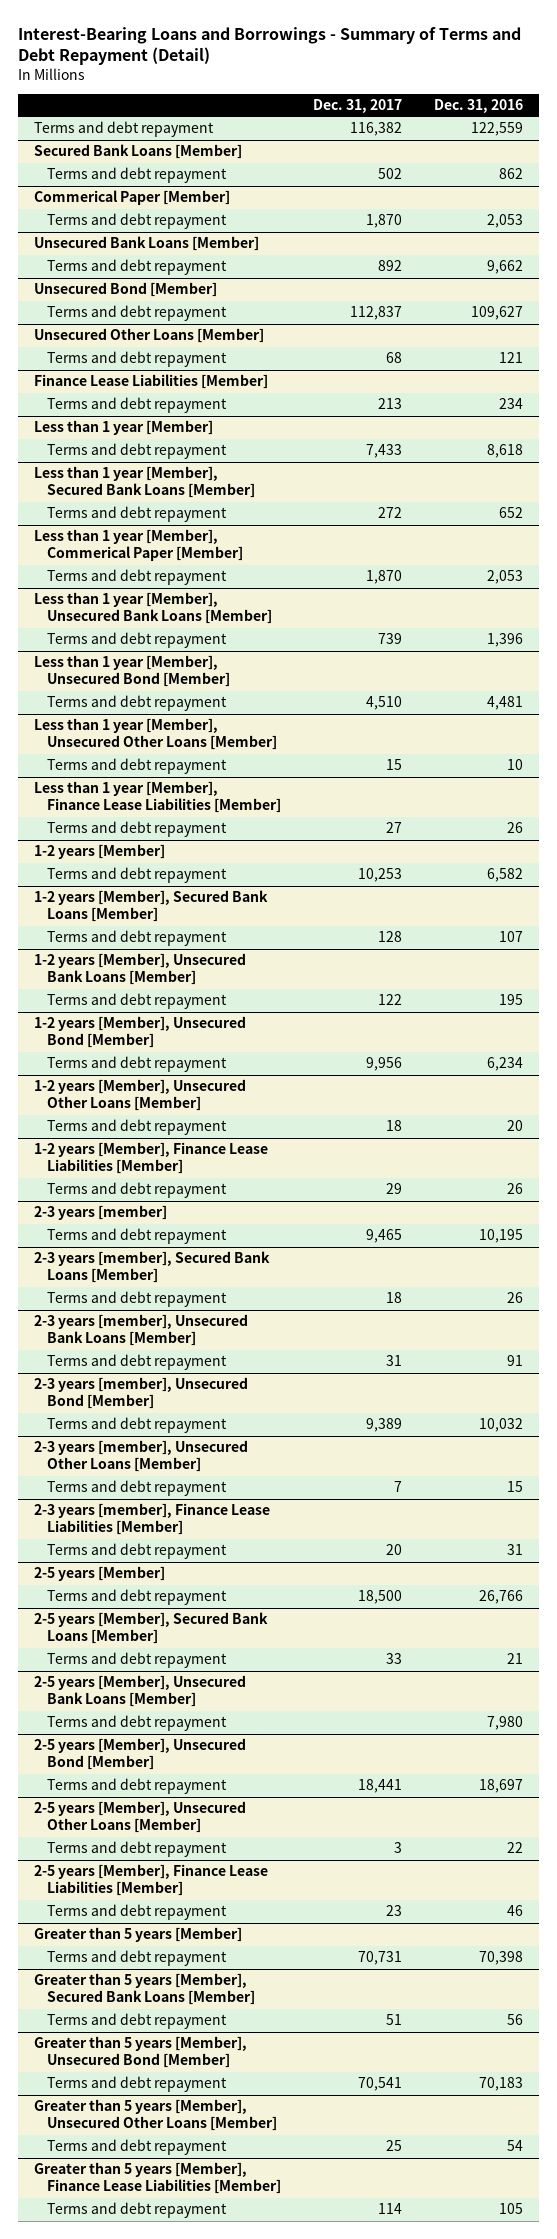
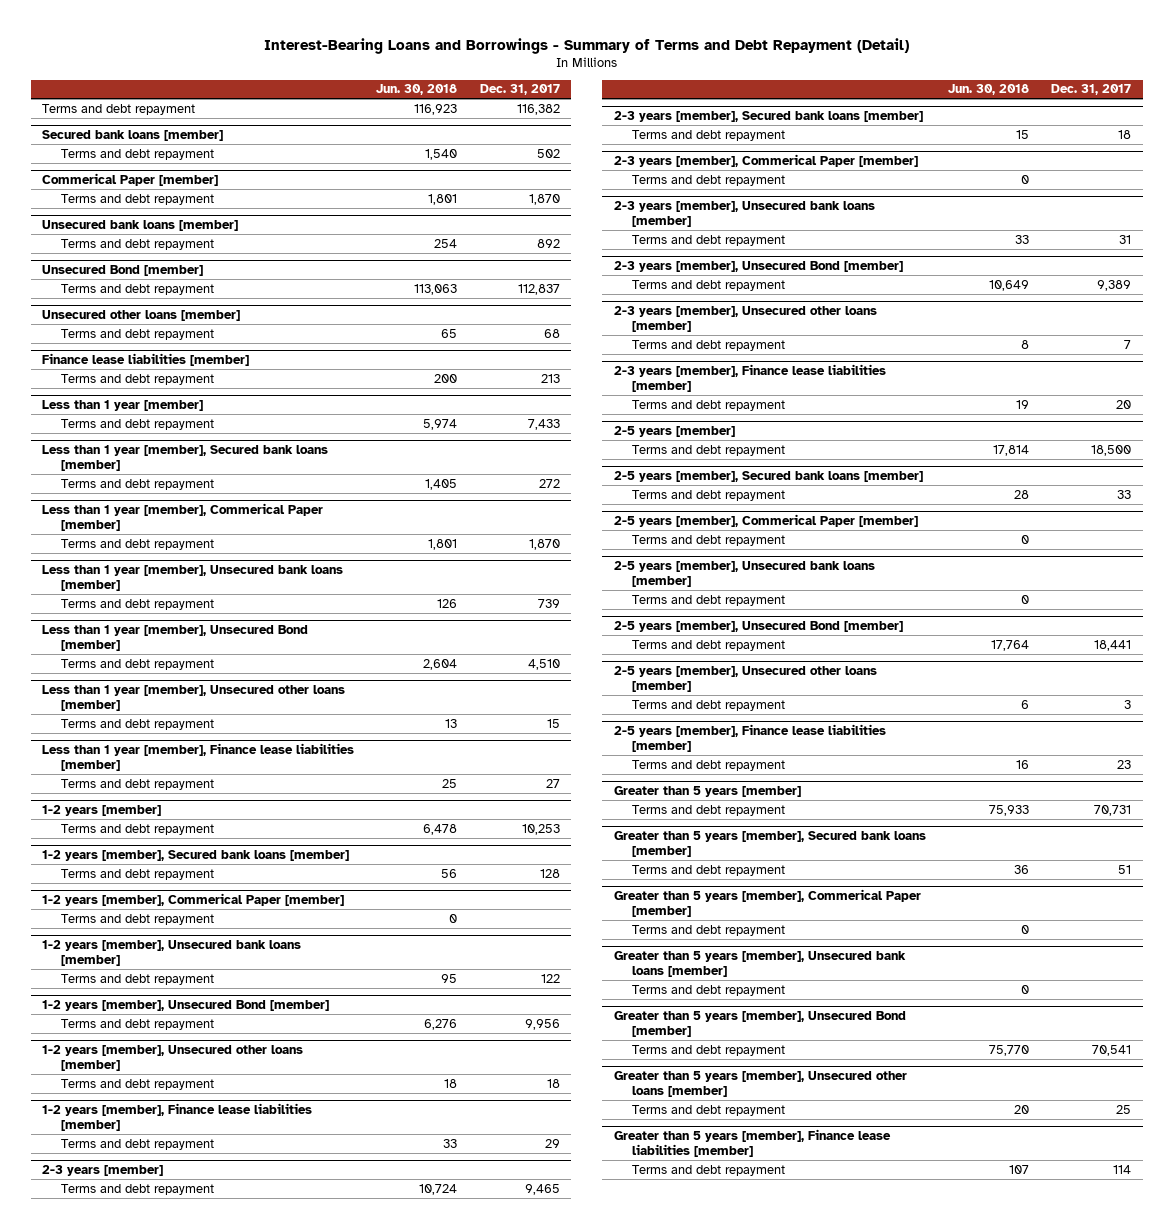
[433,98,523,113] Dec. 31, 2016 -> none
none -> [376,84,458,96] Jun. 30, 2018
[34,144,243,160] Secured Bank Loans [Member] -> [41,129,223,141] Secured bank loans [member]
[34,190,231,206] Commerical Paper [Member] -> [41,172,218,186] Commerical Paper [member]
[34,236,260,252] Unsecured Bank Loans [Member] -> [41,219,238,231] Unsecured bank loans [member]
[34,282,218,298] Unsecured Bond [Member] -> [41,264,203,276] Unsecured Bond [member]
[34,328,265,344] Unsecured Other Loans [Member] -> [41,309,240,321] Unsecured other loans [member]
[34,374,269,390] Finance Lease Liabilities [Member] -> [41,352,249,366] Finance lease liabilities [member]
[34,420,214,436] Less than 1 year [Member] -> [41,399,203,411] Less than 1 year [member]
[34,466,255,499] Less than 1 year [Member], Secured Bank Loans [Member] -> [41,444,328,471] Less than 1 year [member], Secured bank loans [member]
[34,529,243,562] Less than 1 year [Member], Commerical Paper [Member] -> [41,502,323,531] Less than 1 year [member], Commerical Paper [member]
[34,592,272,625] Less than 1 year [Member], Unsecured Bank Loans [Member] -> [41,564,343,591] Less than 1 year [member], Unsecured bank loans [member]
[34,655,230,688] Less than 1 year [Member], Unsecured Bond [Member] -> [41,624,308,651] Less than 1 year [member], Unsecured Bond [member]
[34,718,277,751] Less than 1 year [Member], Unsecured Other Loans [Member] -> [41,684,345,711] Less than 1 year [member], Unsecured other loans [member]
[34,781,281,814] Less than 1 year [Member], Finance Lease Liabilities [Member] -> [41,742,354,771] Less than 1 year [member], Finance lease liabilities [member]
[34,844,166,860] 1-2 years [Member] -> [41,804,161,816] 1-2 years [member]
[34,890,269,923] 1-2 years [Member], Secured Bank Loans [Member] -> [41,849,349,861] 1-2 years [member], Secured bank loans [member]
none -> [41,892,344,906] 1-2 years [member], Commerical Paper [member]
none -> [60,913,214,925] Terms and debt repayment
[34,953,247,986] 1-2 years [Member], Unsecured Bank Loans [Member] -> [41,939,301,966] 1-2 years [member], Unsecured bank loans [member]
[34,1016,247,1049] 1-2 years [Member], Unsecured Bond [Member] -> [41,999,329,1011] 1-2 years [member], Unsecured Bond [member]
[34,1079,247,1112] 1-2 years [Member], Unsecured Other Loans [Member] -> [41,1044,303,1071] 1-2 years [member], Unsecured other loans [member]
[34,1142,269,1175] 1-2 years [Member], Finance Lease Liabilities [Member] -> [41,1102,312,1131] 1-2 years [member], Finance lease liabilities [member]
[34,1251,271,1284] 2-3 years [member], Secured Bank Loans [Member] -> [613,110,923,122] 2-3 years [member], Secured bank loans [member]
none -> [613,153,918,167] 2-3 years [member], Commerical Paper [member]
none -> [632,174,786,186] Terms and debt repayment
[34,1314,249,1347] 2-3 years [member], Unsecured Bank Loans [Member] -> [613,200,875,227] 2-3 years [member], Unsecured bank loans [member]
[34,1377,249,1410] 2-3 years [member], Unsecured Bond [Member] -> [613,260,903,272] 2-3 years [member], Unsecured Bond [member]
[34,1440,249,1473] 2-3 years [member], Unsecured Other Loans [Member] -> [613,305,877,332] 2-3 years [member], Unsecured other loans [member]
[34,1503,271,1536] 2-3 years [member], Finance Lease Liabilities [Member] -> [613,363,886,392] 2-3 years [member], Finance lease liabilities [member]
[34,1566,166,1582] 2-5 years [Member] -> [613,425,735,437] 2-5 years [member]
[34,1612,269,1645] 2-5 years [Member], Secured Bank Loans [Member] -> [613,470,923,482] 2-5 years [member], Secured bank loans [member]
[34,1675,247,1708] 2-5 years [Member], Unsecured Bank Loans [Member] -> none
none -> [613,513,918,527] 2-5 years [member], Commerical Paper [member]
none -> [613,560,875,587] 2-5 years [member], Unsecured bank loans [member]
none -> [632,594,786,606] Terms and debt repayment
[34,1738,247,1771] 2-5 years [Member], Unsecured Bond [Member] -> [613,620,903,632] 2-5 years [member], Unsecured Bond [member]
[34,1801,247,1834] 2-5 years [Member], Unsecured Other Loans [Member] -> [613,665,877,692] 2-5 years [member], Unsecured other loans [member]
[34,1864,269,1897] 2-5 years [Member], Finance Lease Liabilities [Member] -> [613,723,886,752] 2-5 years [member], Finance lease liabilities [member]
[34,1927,243,1943] Greater than 5 years [Member] -> [613,785,801,797] Greater than 5 years [member]
[34,1973,255,2006] Greater than 5 years [Member], Secured Bank Loans [Member] -> [613,830,926,857] Greater than 5 years [member], Secured bank loans [member]
none -> [613,888,921,917] Greater than 5 years [member], Commerical Paper [member]
none -> [632,924,786,936] Terms and debt repayment
none -> [613,950,906,977] Greater than 5 years [member], Unsecured bank loans [member]
none -> [632,984,786,996] Terms and debt repayment
[34,2036,248,2069] Greater than 5 years [Member], Unsecured Bond [Member] -> [613,1010,906,1037] Greater than 5 years [member], Unsecured Bond [member]
[34,2099,277,2132] Greater than 5 years [Member], Unsecured Other Loans [Member] -> [613,1070,907,1097] Greater than 5 years [member], Unsecured other loans [member]
[34,2162,281,2195] Greater than 5 years [Member], Finance Lease Liabilities [Member] -> [613,1128,891,1157] Greater than 5 years [member], Finance lease liabilities [member]

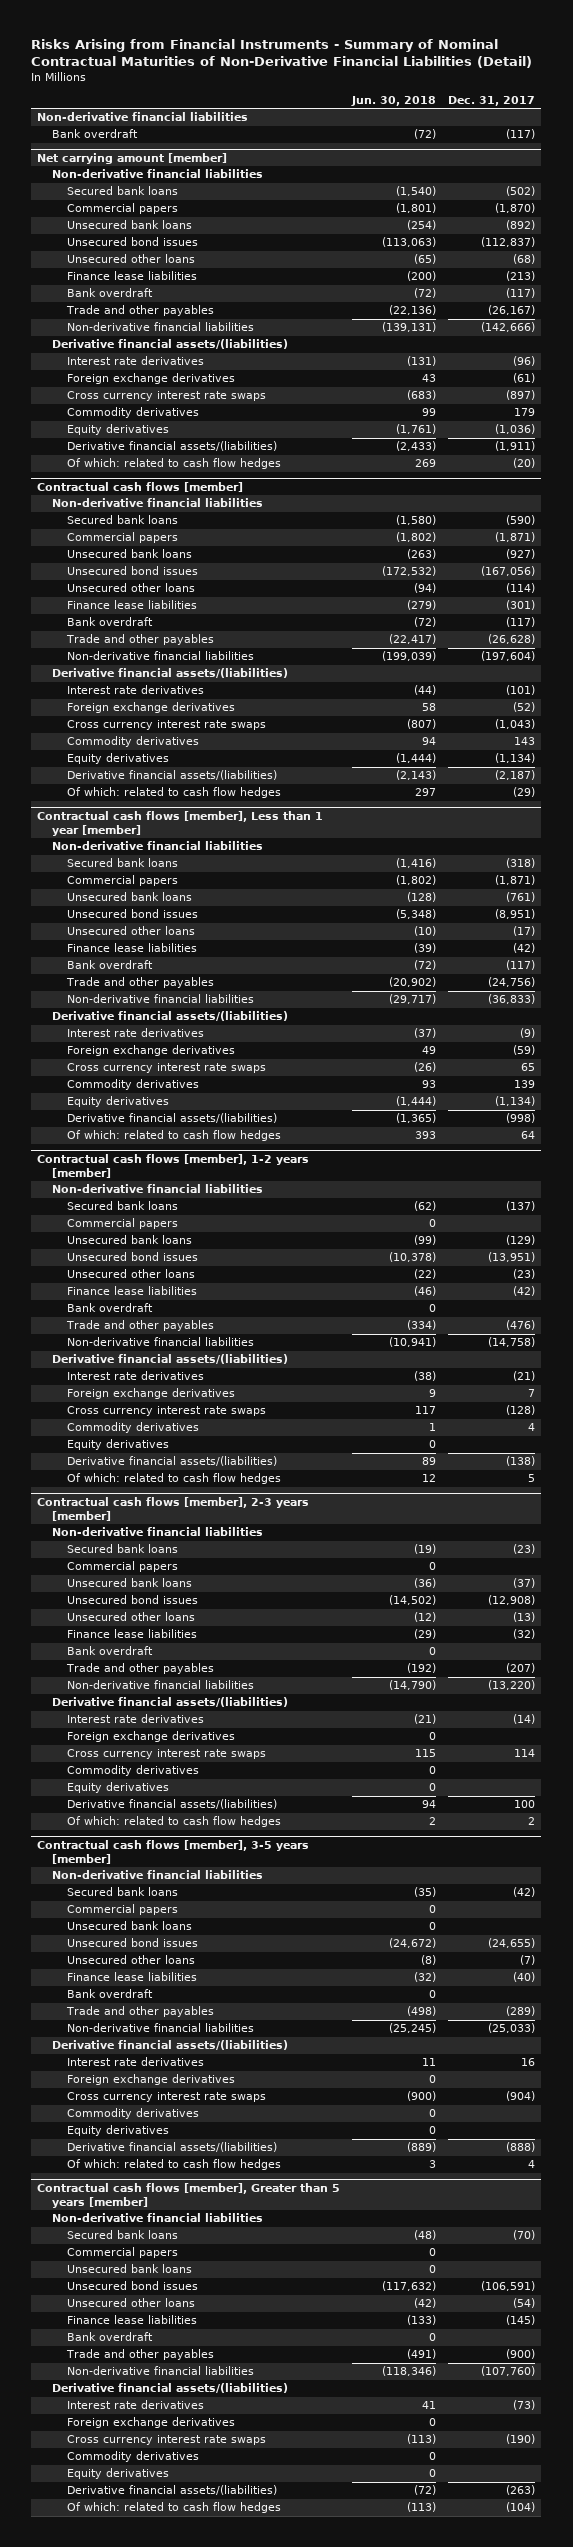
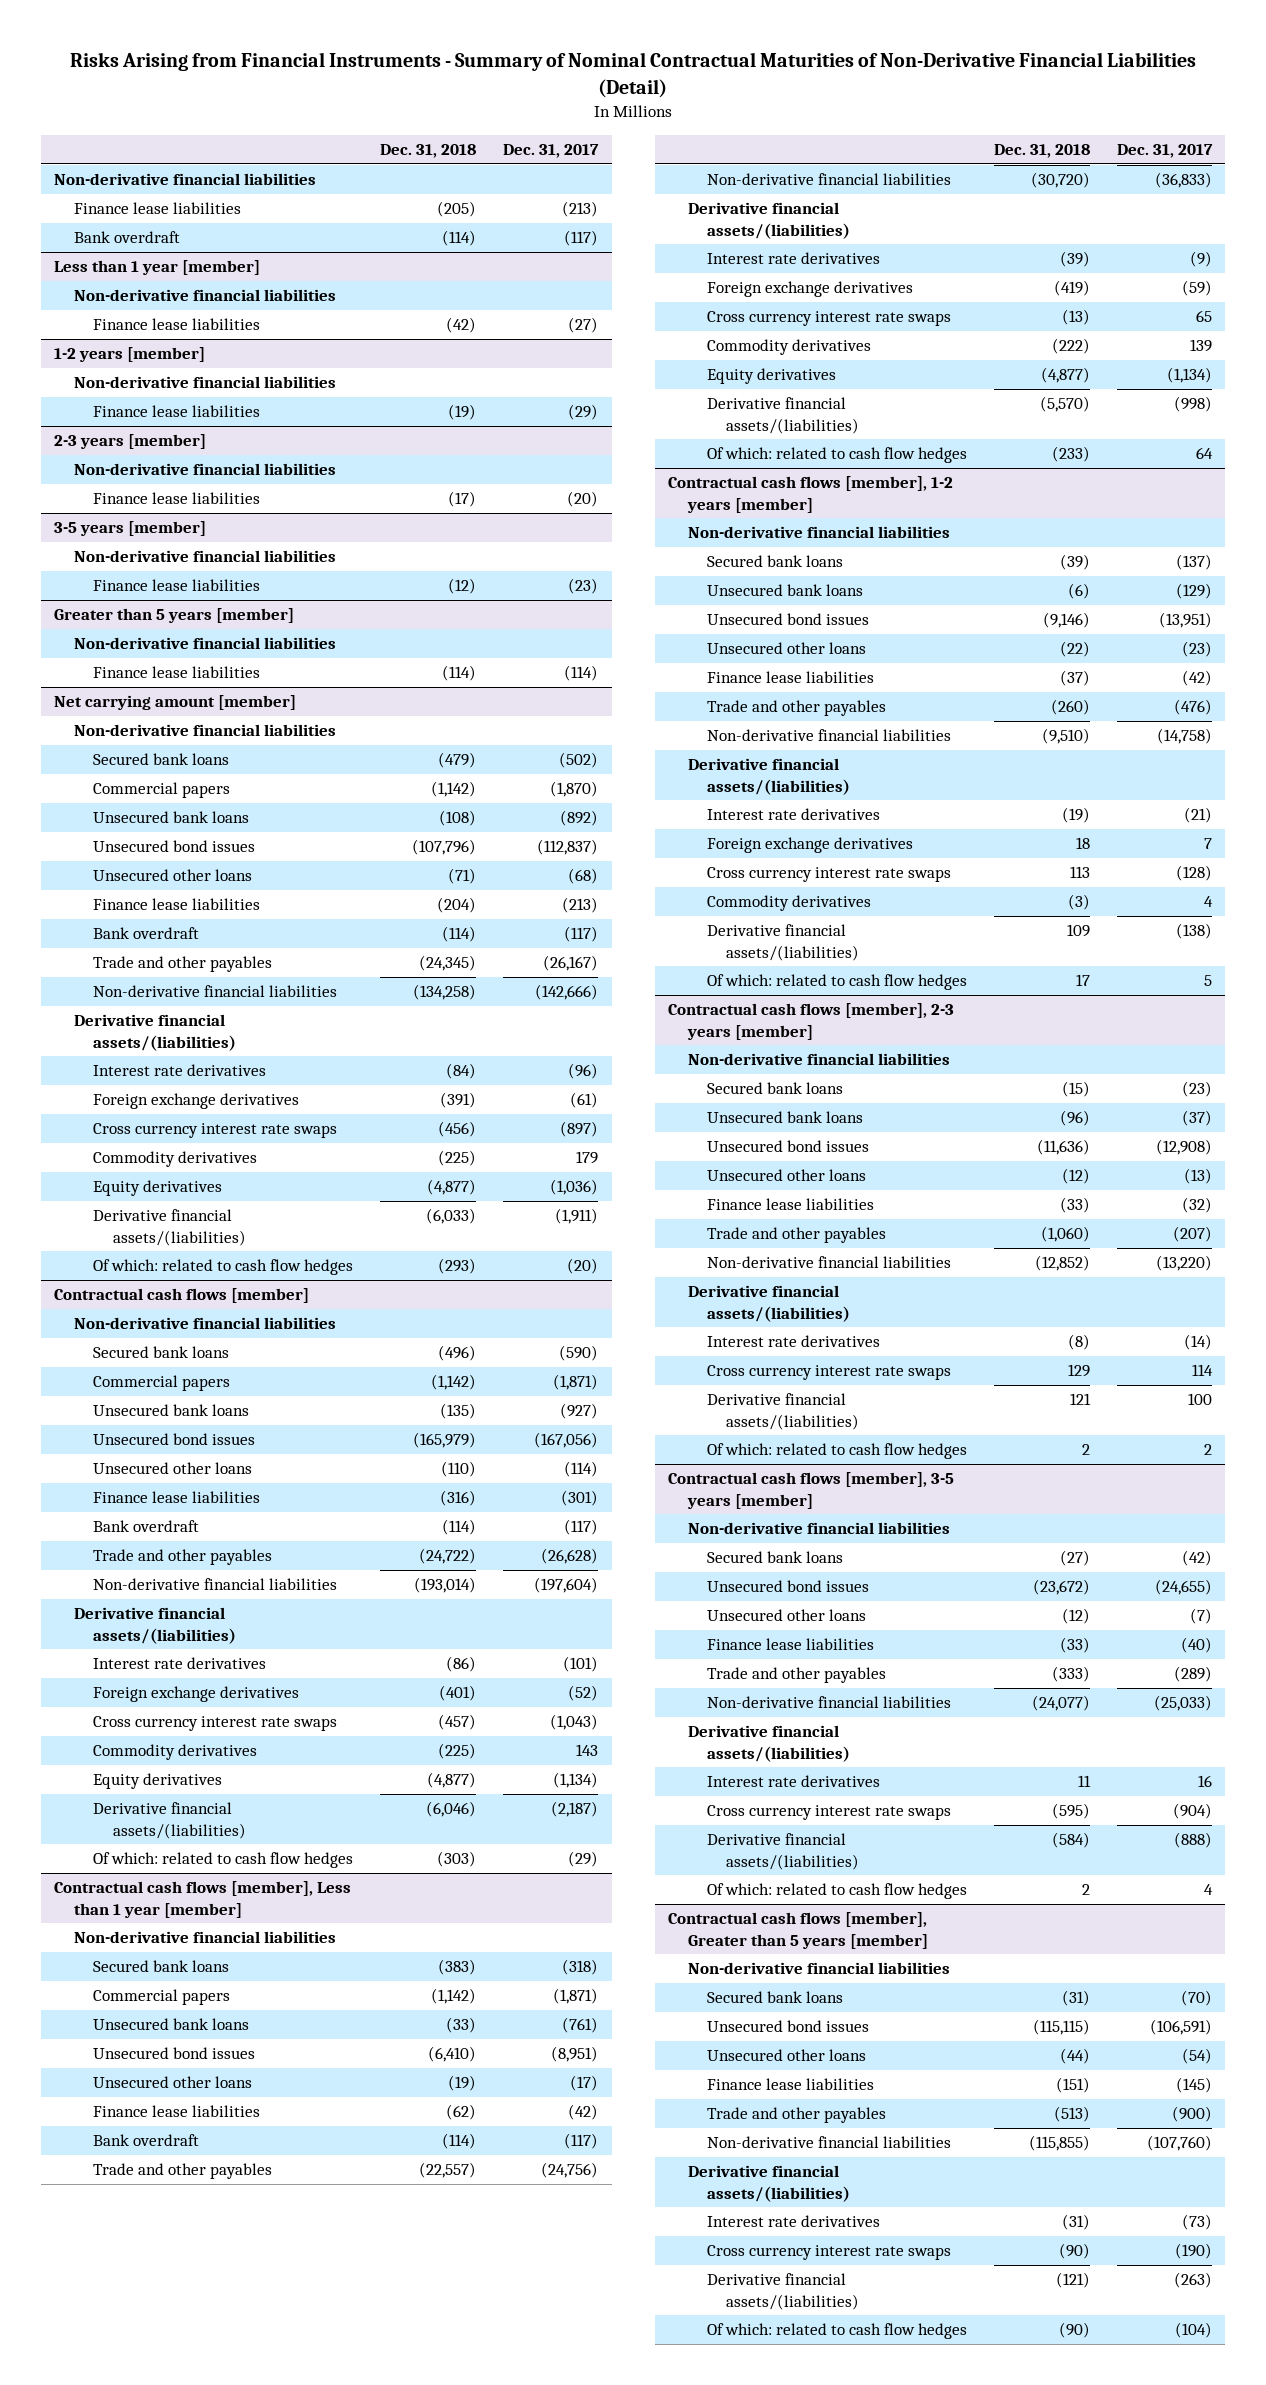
[351,96,437,107] Jun. 30, 2018 -> none
none -> [380,144,477,159] Dec. 31, 2018
none -> [73,202,241,215] Finance lease liabilities
none -> [54,260,261,276] Less than 1 year [member]
none -> [73,289,336,302] Non-derivative financial liabilities
none -> [93,318,261,331] Finance lease liabilities
none -> [54,347,206,363] 1-2 years [member]
none -> [73,376,336,389] Non-derivative financial liabilities
none -> [93,405,261,418] Finance lease liabilities
none -> [54,434,207,450] 2-3 years [member]
none -> [73,463,336,476] Non-derivative financial liabilities
none -> [93,492,261,505] Finance lease liabilities
none -> [54,521,207,537] 3-5 years [member]
none -> [73,550,336,563] Non-derivative financial liabilities
none -> [93,579,261,592] Finance lease liabilities
none -> [54,608,295,624] Greater than 5 years [member]
none -> [73,637,336,650] Non-derivative financial liabilities
none -> [93,666,261,679] Finance lease liabilities
[67,1218,179,1230] Commercial papers -> none
[67,1303,154,1313] Bank overdraft -> none
[67,1439,170,1451] Equity derivatives -> none
[67,1561,179,1573] Commercial papers -> none
[67,1646,154,1656] Bank overdraft -> none
[67,1731,236,1743] Foreign exchange derivatives -> none
[67,1765,200,1777] Commodity derivatives -> none
[67,1782,170,1794] Equity derivatives -> none
[67,1904,179,1916] Commercial papers -> none
[67,1921,193,1931] Unsecured bank loans -> none
[67,1989,154,1999] Bank overdraft -> none
[67,2074,236,2086] Foreign exchange derivatives -> none
[67,2108,200,2120] Commodity derivatives -> none
[67,2125,170,2137] Equity derivatives -> none
[67,2247,179,2259] Commercial papers -> none
[67,2264,193,2274] Unsecured bank loans -> none
[67,2332,154,2342] Bank overdraft -> none
[67,2417,236,2429] Foreign exchange derivatives -> none
[67,2451,200,2463] Commodity derivatives -> none
[67,2468,170,2480] Equity derivatives -> none

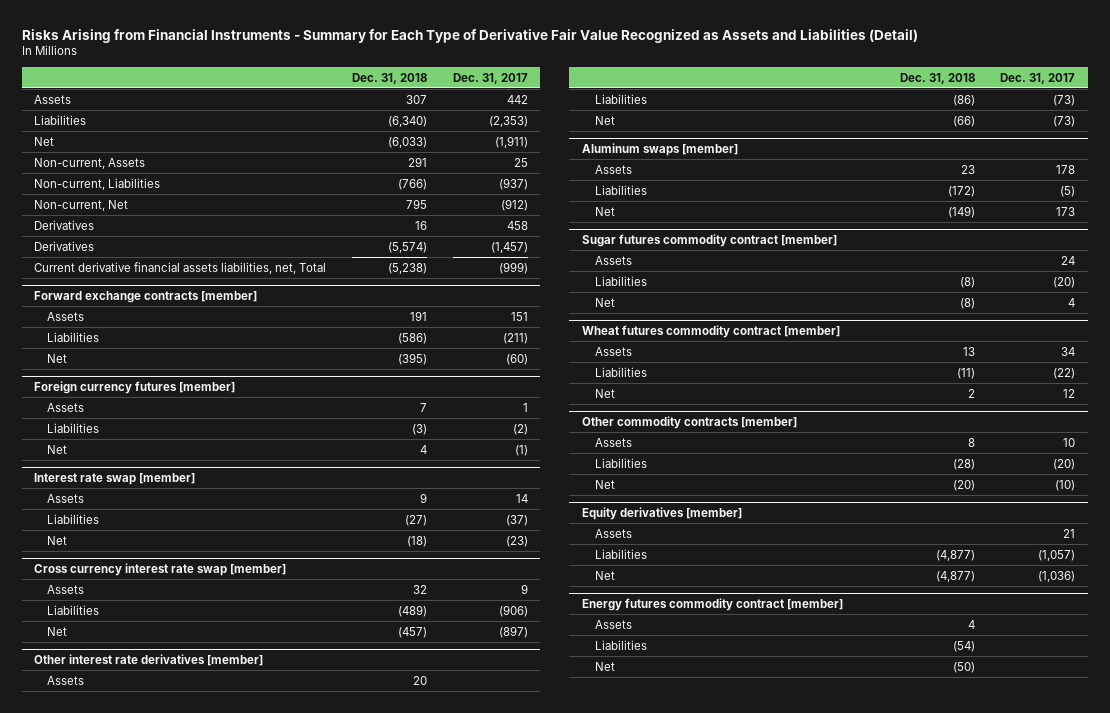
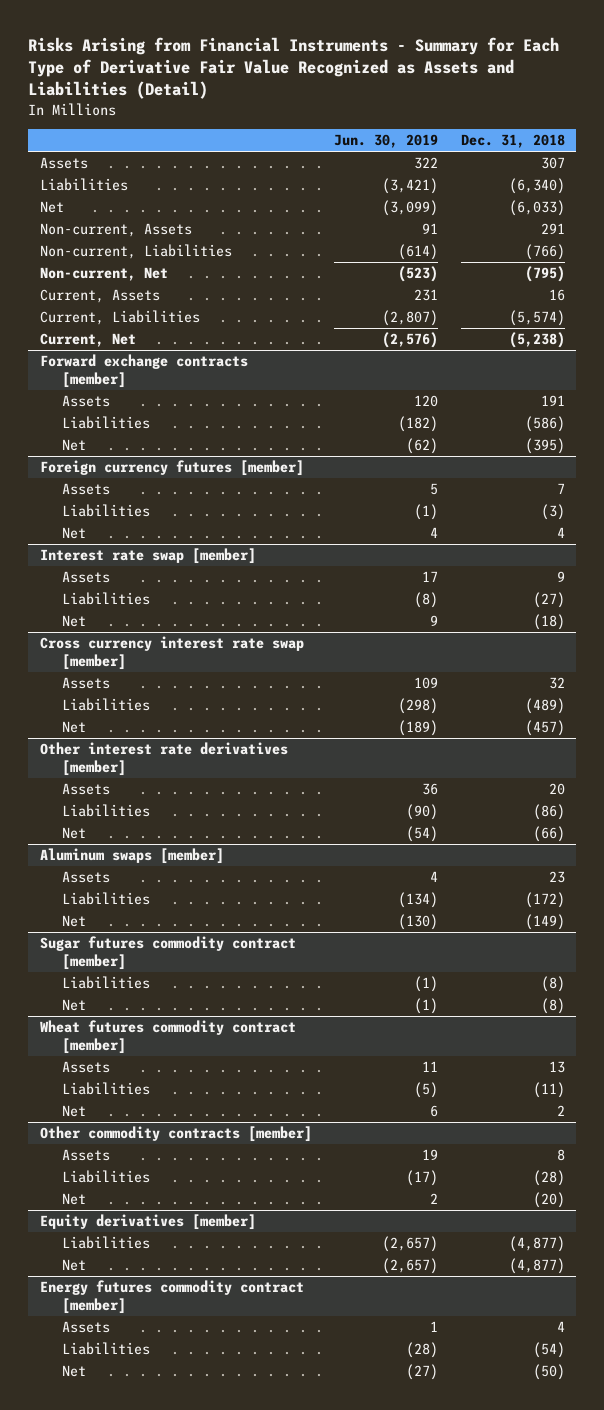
[452,72,528,84] Dec. 31, 2017 -> none
none -> [334,134,439,149] Jun. 30, 2019
[406,198,428,209] 795 -> [524,266,565,283] (795)
[34,219,95,230] Derivatives -> [39,289,160,304] Current, Assets
[34,240,95,251] Derivatives -> [39,310,200,326] Current, Liabilities
[34,261,327,274] Current derivative financial assets liabilities, net, Total -> [39,333,136,348] Current, Net
[594,255,632,265] Assets -> none
[594,528,632,538] Assets -> none

